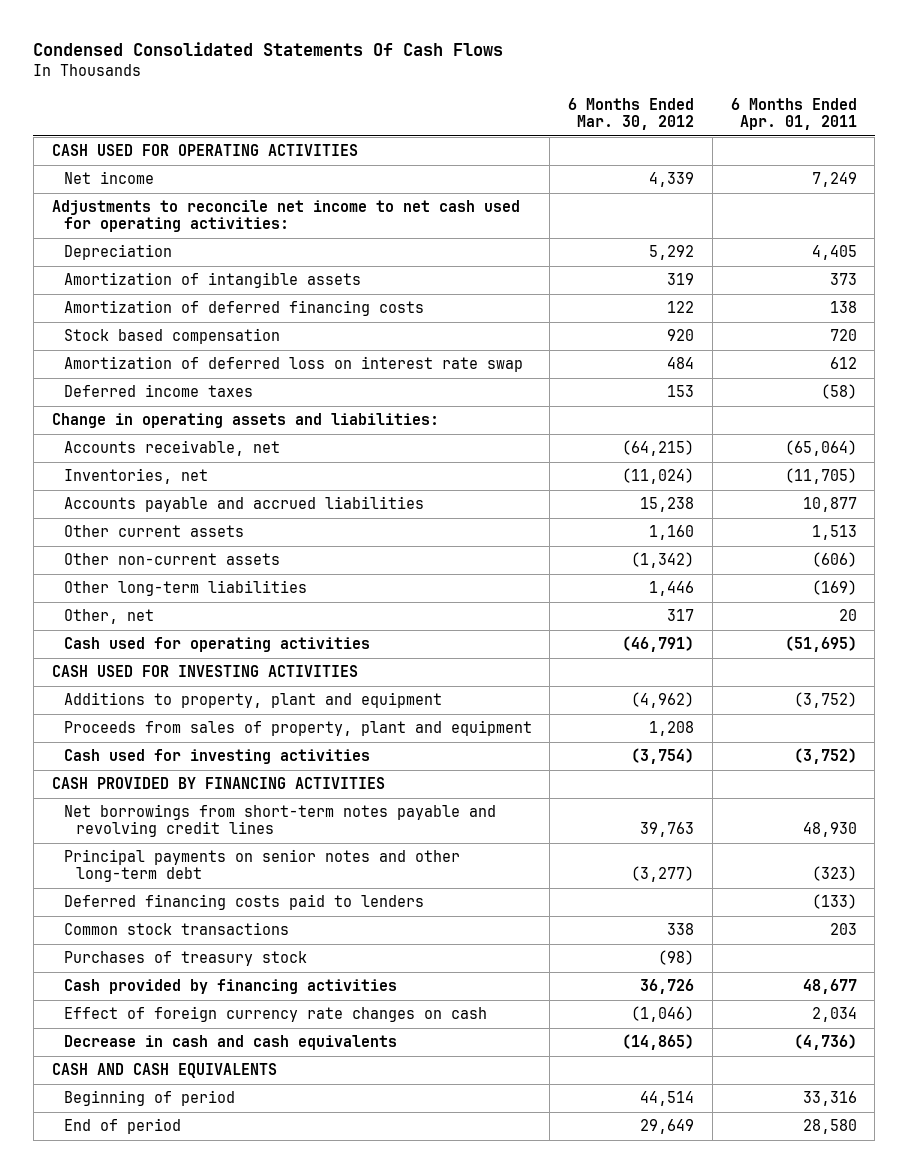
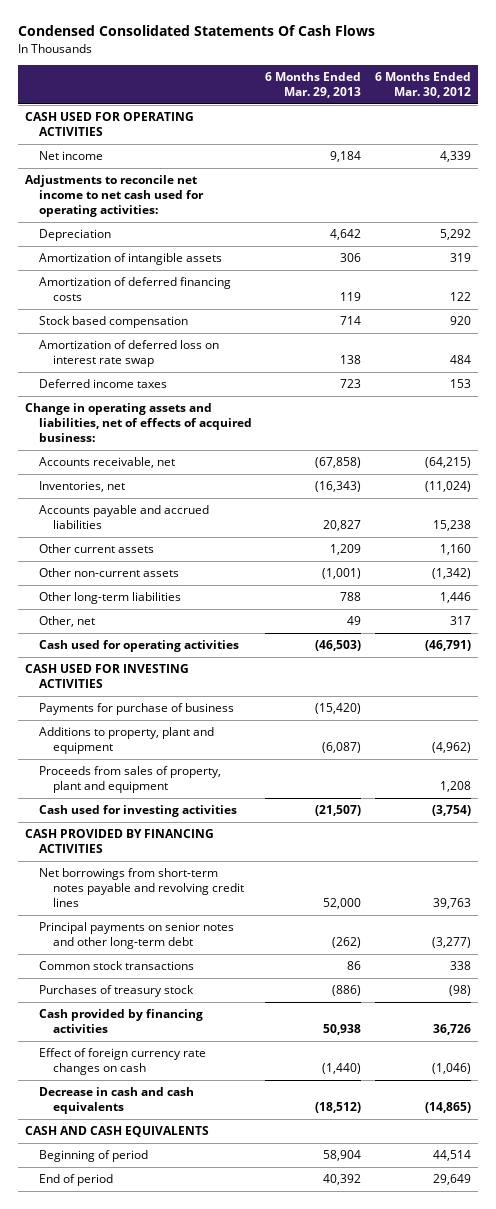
[730,98,857,131] 6 Months Ended Apr. 01, 2011 -> none
none -> [265,72,362,99] 6 Months Ended Mar. 29, 2013
[51,413,439,429] Change in operating assets and liabilities: -> [24,403,252,443] Change in operating assets and liabilities, net of effects of acquired business:
none -> [38,703,234,716] Payments for purchase of business
[63,894,424,911] Deferred financing costs paid to lenders -> none

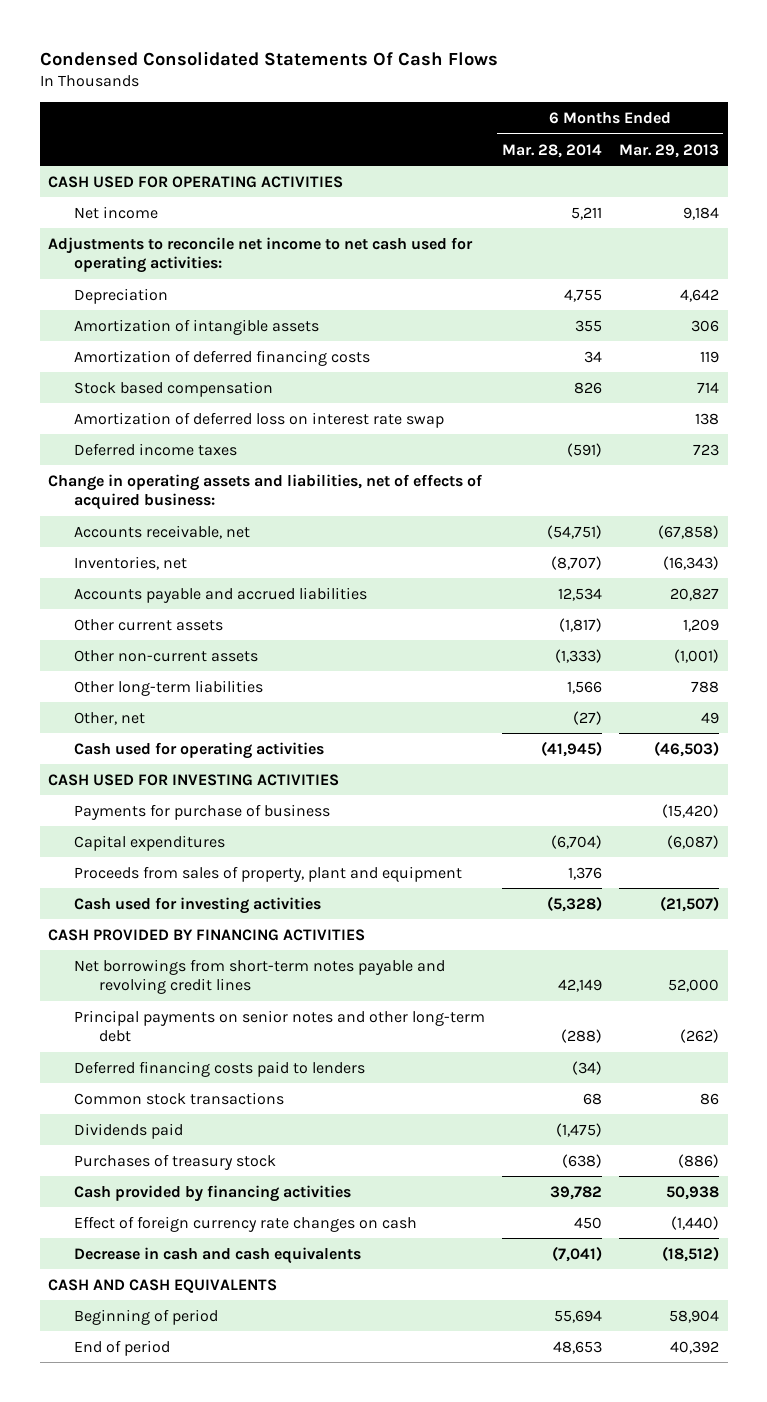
[375,72,472,99] 6 Months Ended Mar. 30, 2012 -> none
none -> [501,143,602,158] Mar. 28, 2014
[38,727,214,755] Additions to property, plant and equipment -> [73,834,225,851] Capital expenditures
none -> [73,1060,365,1077] Deferred financing costs paid to lenders
none -> [73,1122,183,1139] Dividends paid

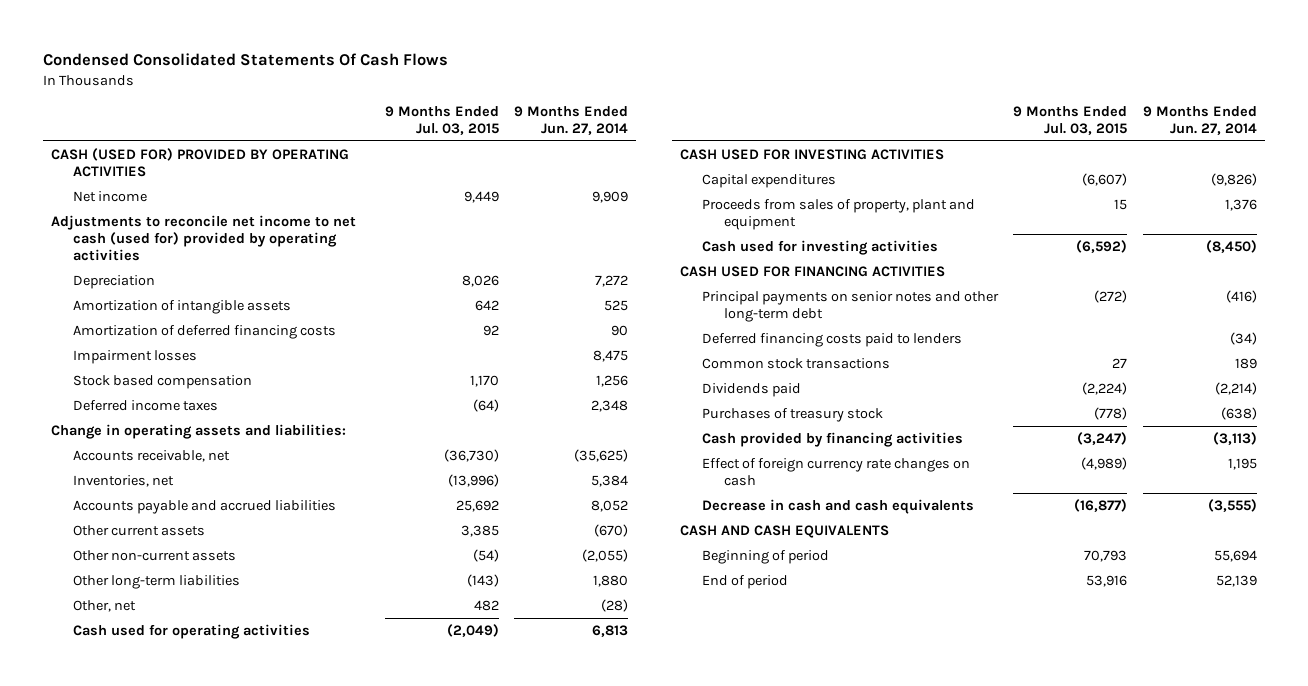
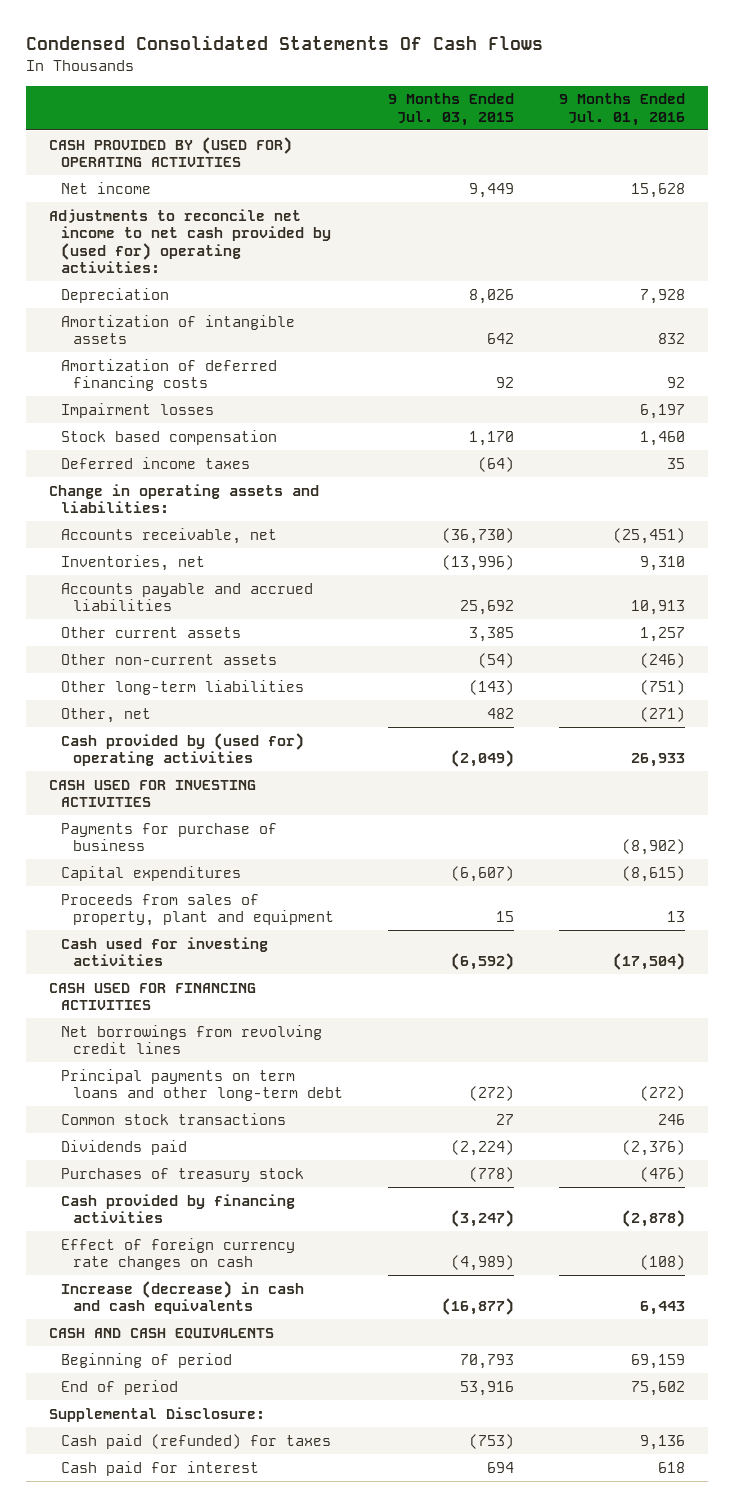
[514,106,629,135] 9 Months Ended Jun. 27, 2014 -> none
none -> [559,93,686,126] 9 Months Ended Jul. 01, 2016
[50,148,349,177] CASH (USED FOR) PROVIDED BY OPERATING ACTIVITIES -> [48,136,292,168] CASH PROVIDED BY (USED FOR) OPERATING ACTIVITIES
[50,215,356,261] Adjustments to reconcile net income to net cash (used for) provided by operating activities -> [48,208,332,274] Adjustments to reconcile net income to net cash provided by (used for) operating activities:
[73,624,311,640] Cash used for operating activities -> [61,732,305,767] Cash provided by (used for) operating activities
none -> [61,822,278,852] Payments for purchase of business
[701,333,962,348] Deferred financing costs paid to lenders -> none
none -> [61,1024,323,1055] Net borrowings from revolving credit lines
[701,291,999,322] Principal payments on senior notes and other long-term debt -> [61,1068,344,1102] Principal payments on term loans and other long-term debt
[701,499,974,515] Decrease in cash and cash equivalents -> [61,1280,305,1315] Increase (decrease) in cash and cash equivalents
none -> [48,1406,265,1422] Supplemental Disclosure:
none -> [61,1433,332,1449] Cash paid (refunded) for taxes
none -> [61,1460,260,1476] Cash paid for interest

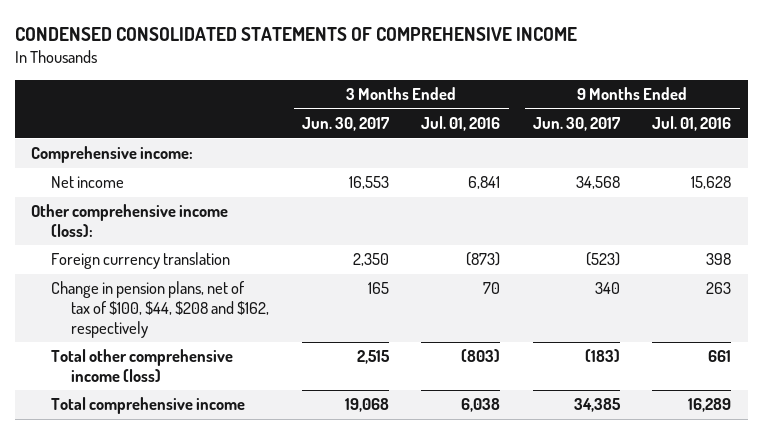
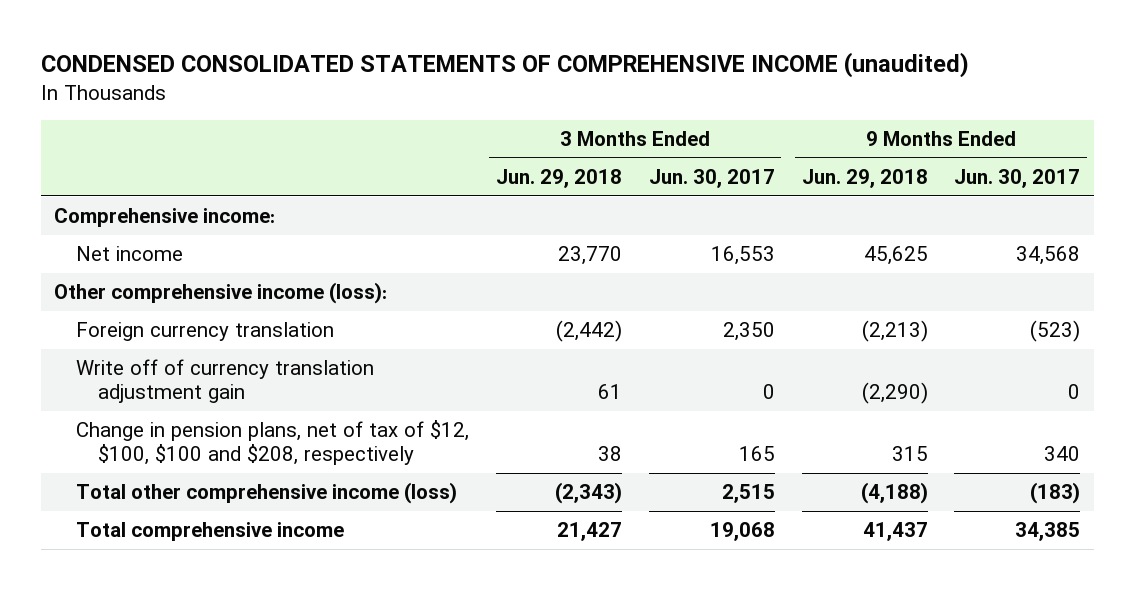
[15,26,578,41] CONDENSED CONSOLIDATED STATEMENTS OF COMPREHENSIVE INCOME -> [40,52,969,79] CONDENSED CONSOLIDATED STATEMENTS OF COMPREHENSIVE INCOME (unaudited)
[421,116,501,132] Jul. 01, 2016 -> none
[652,116,732,132] Jul. 01, 2016 -> none
none -> [495,169,622,189] Jun. 29, 2018
none -> [801,169,928,189] Jun. 29, 2018
none -> [76,359,375,404] Write off of currency translation adjustment gain
[51,281,270,338] Change in pension plans, net of tax of $100, $44, $208 and $162, respectively -> [76,420,470,466] Change in pension plans, net of tax of $12, $100, $100 and $208, respectively

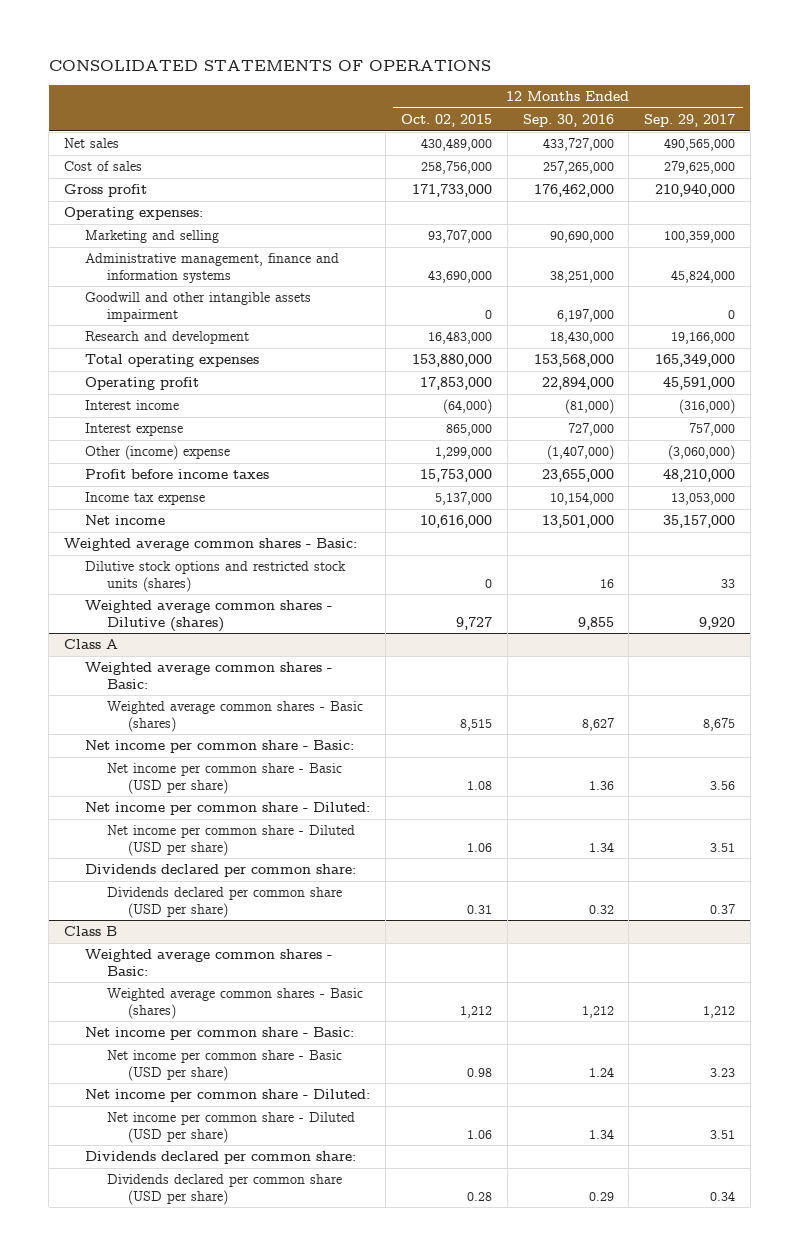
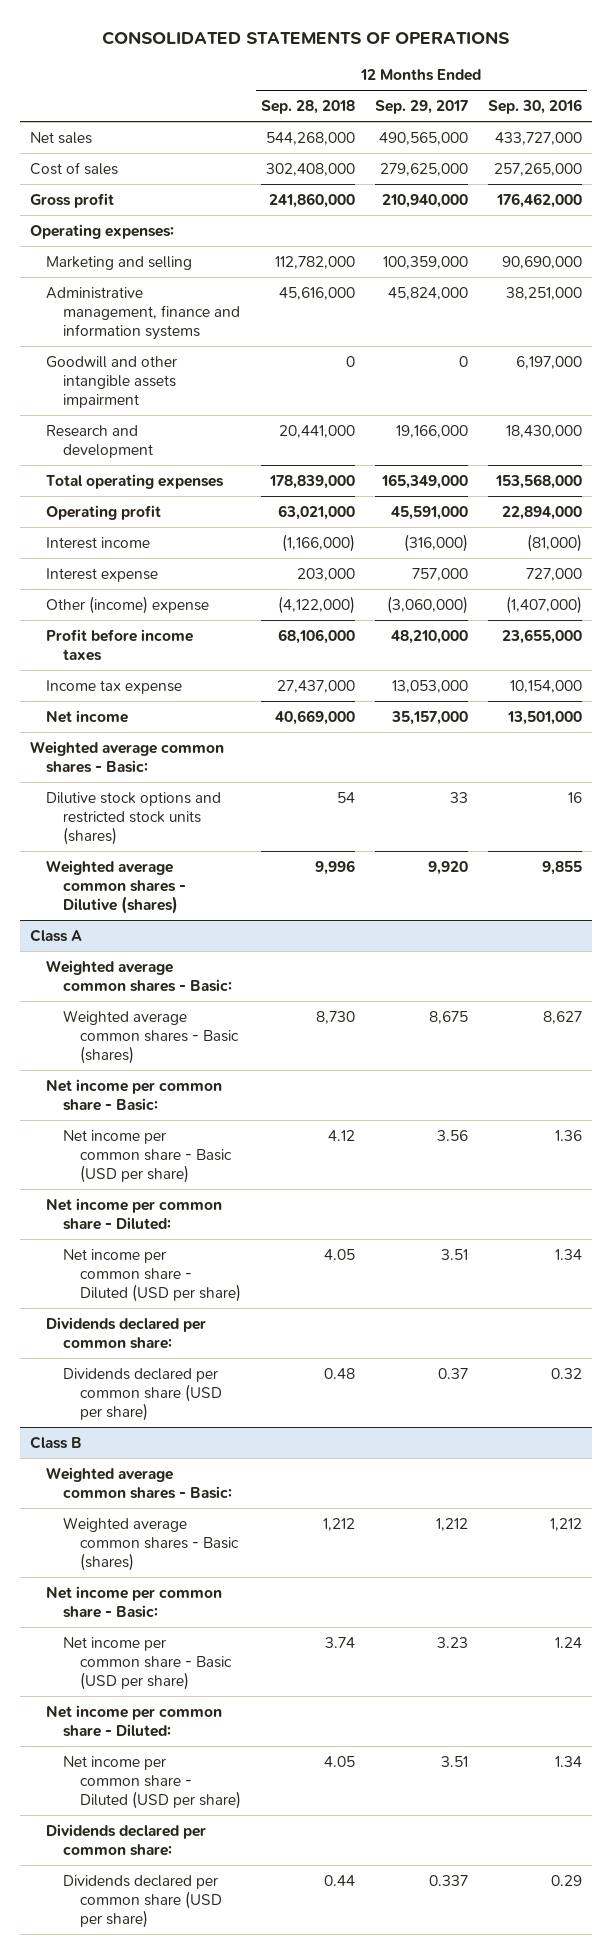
[400,114,492,128] Oct. 02, 2015 -> none
none -> [261,100,356,115] Sep. 28, 2018
[710,1190,736,1201] 0.34 -> [428,1874,468,1886] 0.337

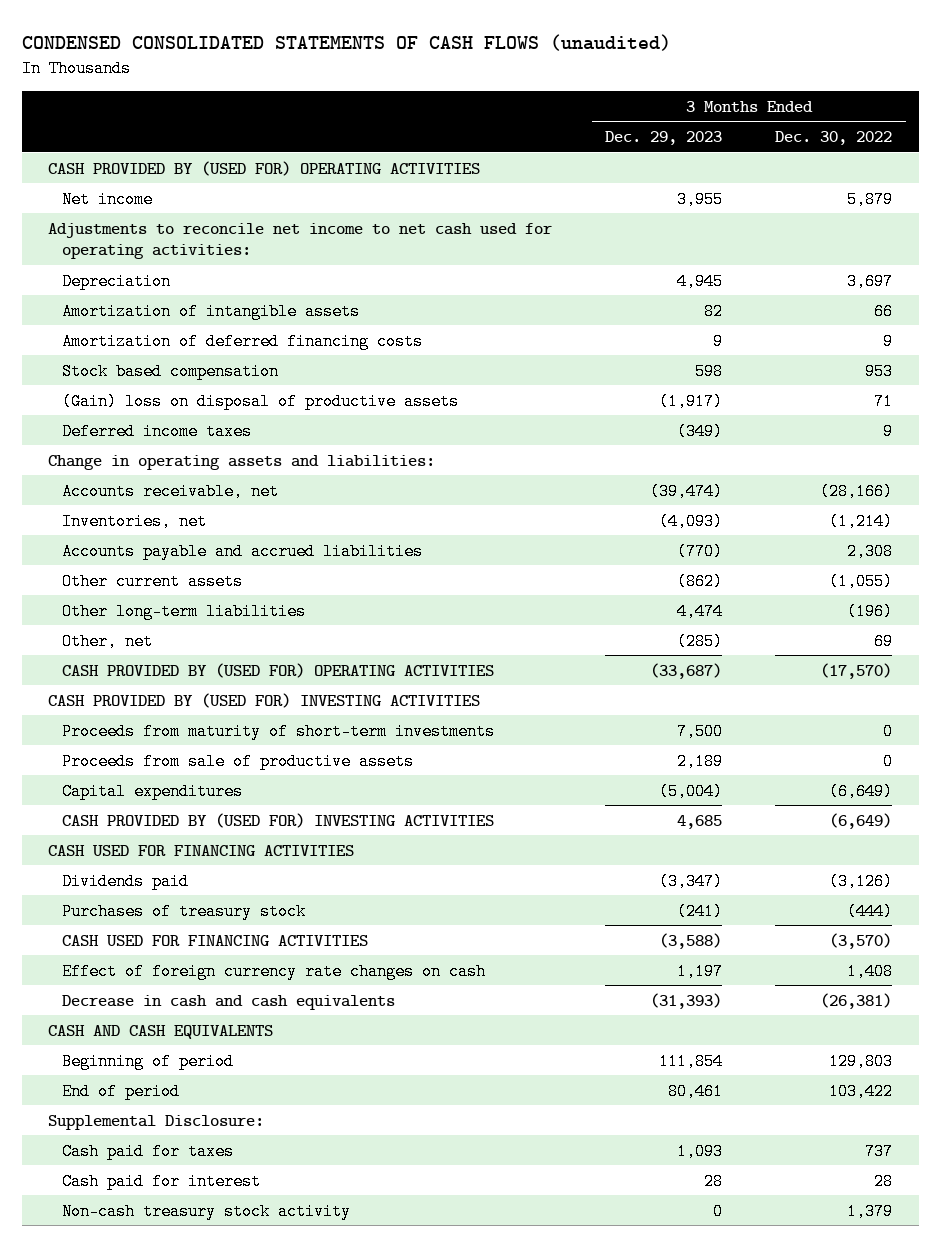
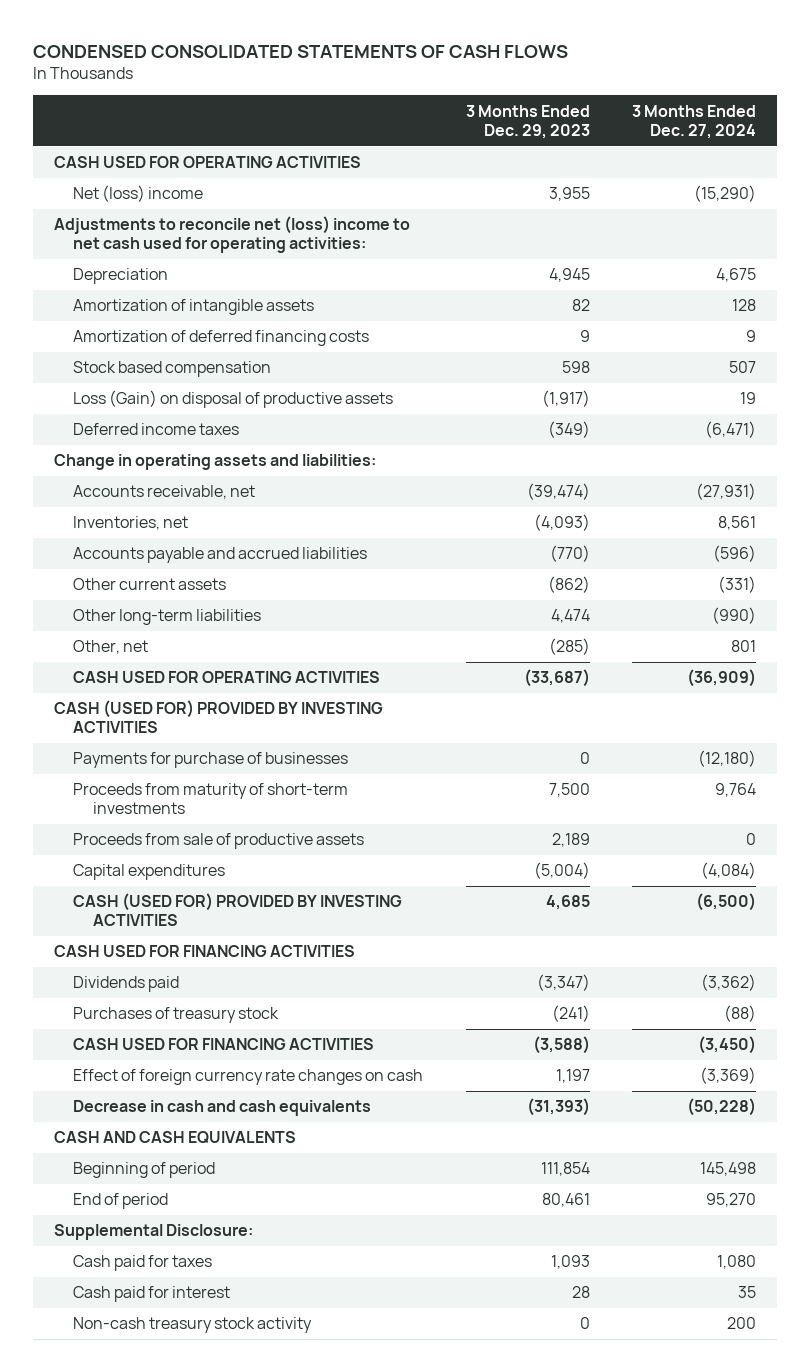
[21,34,671,52] CONDENSED CONSOLIDATED STATEMENTS OF CASH FLOWS (unaudited) -> [32,44,568,58] CONDENSED CONSOLIDATED STATEMENTS OF CASH FLOWS
[775,131,893,146] Dec. 30, 2022 -> none
none -> [632,104,757,139] 3 Months Ended Dec. 27, 2024
[48,160,481,176] CASH PROVIDED BY (USED FOR) OPERATING ACTIVITIES -> [54,156,362,169] CASH USED FOR OPERATING ACTIVITIES
[62,190,154,208] Net income -> [73,185,204,203] Net (loss) income
[48,222,553,260] Adjustments to reconcile net income to net cash used for operating activities: -> [54,216,411,254] Adjustments to reconcile net (loss) income to net cash used for operating activities:
[62,392,460,410] (Gain) loss on disposal of productive assets -> [73,390,394,409] Loss (Gain) on disposal of productive assets
[62,662,495,678] CASH PROVIDED BY (USED FOR) OPERATING ACTIVITIES -> [73,671,381,684] CASH USED FOR OPERATING ACTIVITIES
[48,692,481,708] CASH PROVIDED BY (USED FOR) INVESTING ACTIVITIES -> [54,700,384,734] CASH (USED FOR) PROVIDED BY INVESTING ACTIVITIES
none -> [73,752,349,769] Payments for purchase of businesses
[62,812,495,828] CASH PROVIDED BY (USED FOR) INVESTING ACTIVITIES -> [73,893,403,927] CASH (USED FOR) PROVIDED BY INVESTING ACTIVITIES

